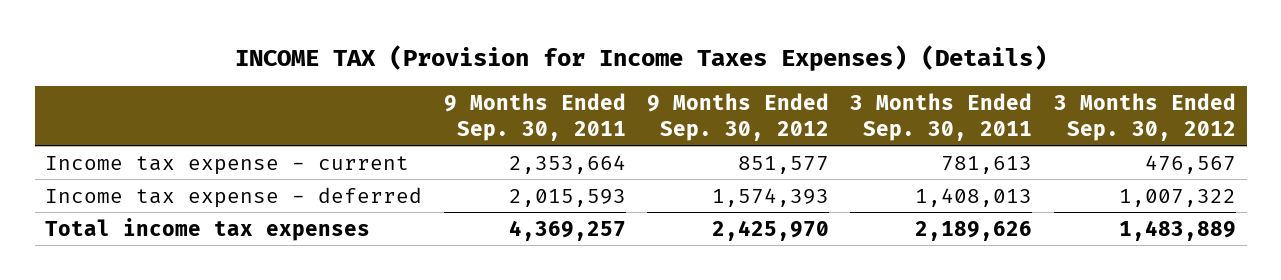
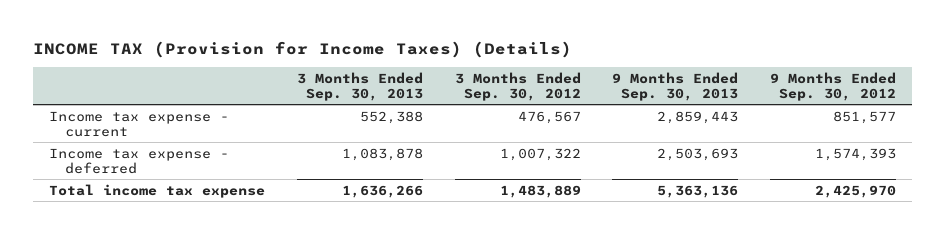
[234,45,1047,72] INCOME TAX (Provision for Income Taxes Expenses) (Details) -> [33,40,573,58] INCOME TAX (Provision for Income Taxes) (Details)
[443,93,626,141] 9 Months Ended Sep. 30, 2011 -> none
[850,93,1033,141] 3 Months Ended Sep. 30, 2011 -> none
none -> [297,71,424,101] 3 Months Ended Sep. 30, 2013
none -> [612,71,739,101] 9 Months Ended Sep. 30, 2013
[45,217,371,241] Total income tax expenses -> [49,183,266,198] Total income tax expense

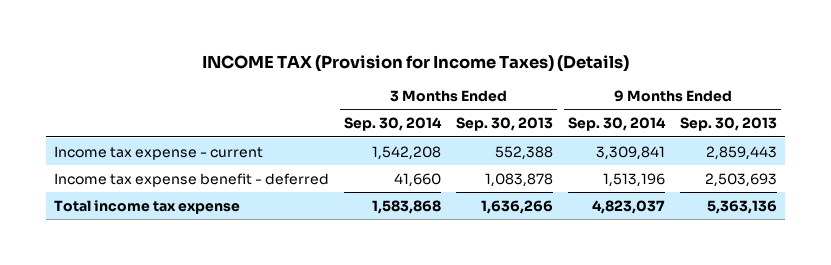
[454,71,581,101] 3 Months Ended Sep. 30, 2012 -> none
[770,71,897,101] 9 Months Ended Sep. 30, 2012 -> none
none -> [343,117,442,132] Sep. 30, 2014
none -> [568,117,667,132] Sep. 30, 2014
[49,147,230,174] Income tax expense - deferred -> [53,172,329,187] Income tax expense benefit - deferred

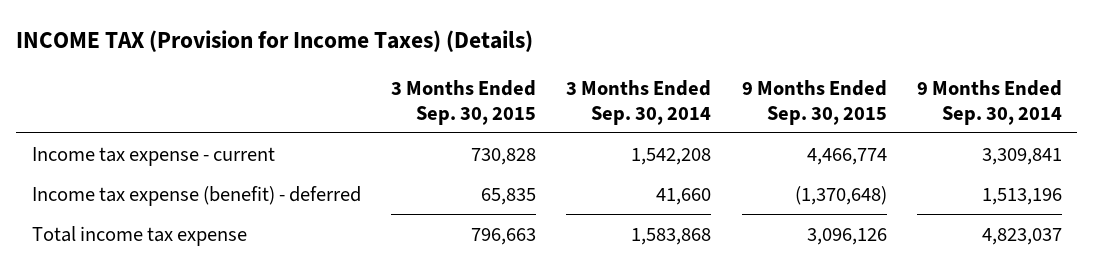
[456,117,554,132] Sep. 30, 2013 -> none
[680,117,778,132] Sep. 30, 2013 -> none
none -> [390,79,536,125] 3 Months Ended Sep. 30, 2015
none -> [741,79,887,125] 9 Months Ended Sep. 30, 2015
[53,172,329,187] Income tax expense benefit - deferred -> [31,185,361,206] Income tax expense (benefit) - deferred

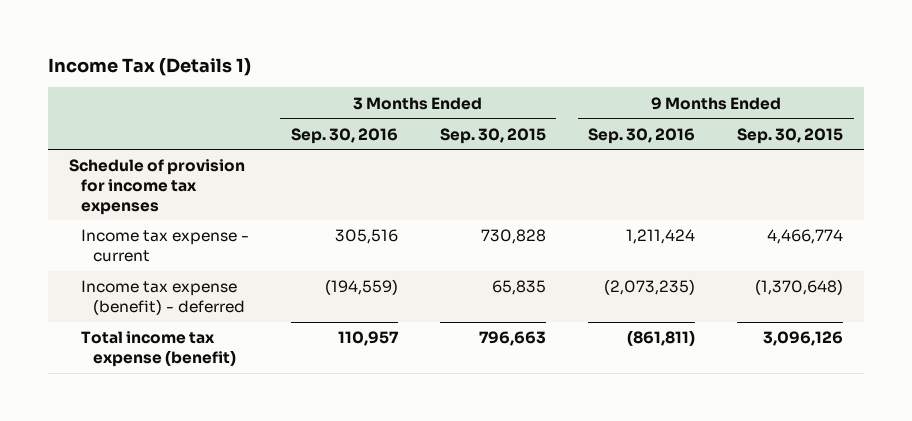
[16,29,534,52] INCOME TAX (Provision for Income Taxes) (Details) -> [47,57,251,76] Income Tax (Details 1)
[566,79,712,125] 3 Months Ended Sep. 30, 2014 -> none
[916,79,1062,125] 9 Months Ended Sep. 30, 2014 -> none
none -> [290,127,398,144] Sep. 30, 2016
none -> [588,127,696,144] Sep. 30, 2016
none -> [68,159,245,215] Schedule of provision for income tax expenses
[31,225,247,246] Total income tax expense -> [80,331,236,367] Total income tax expense (benefit)

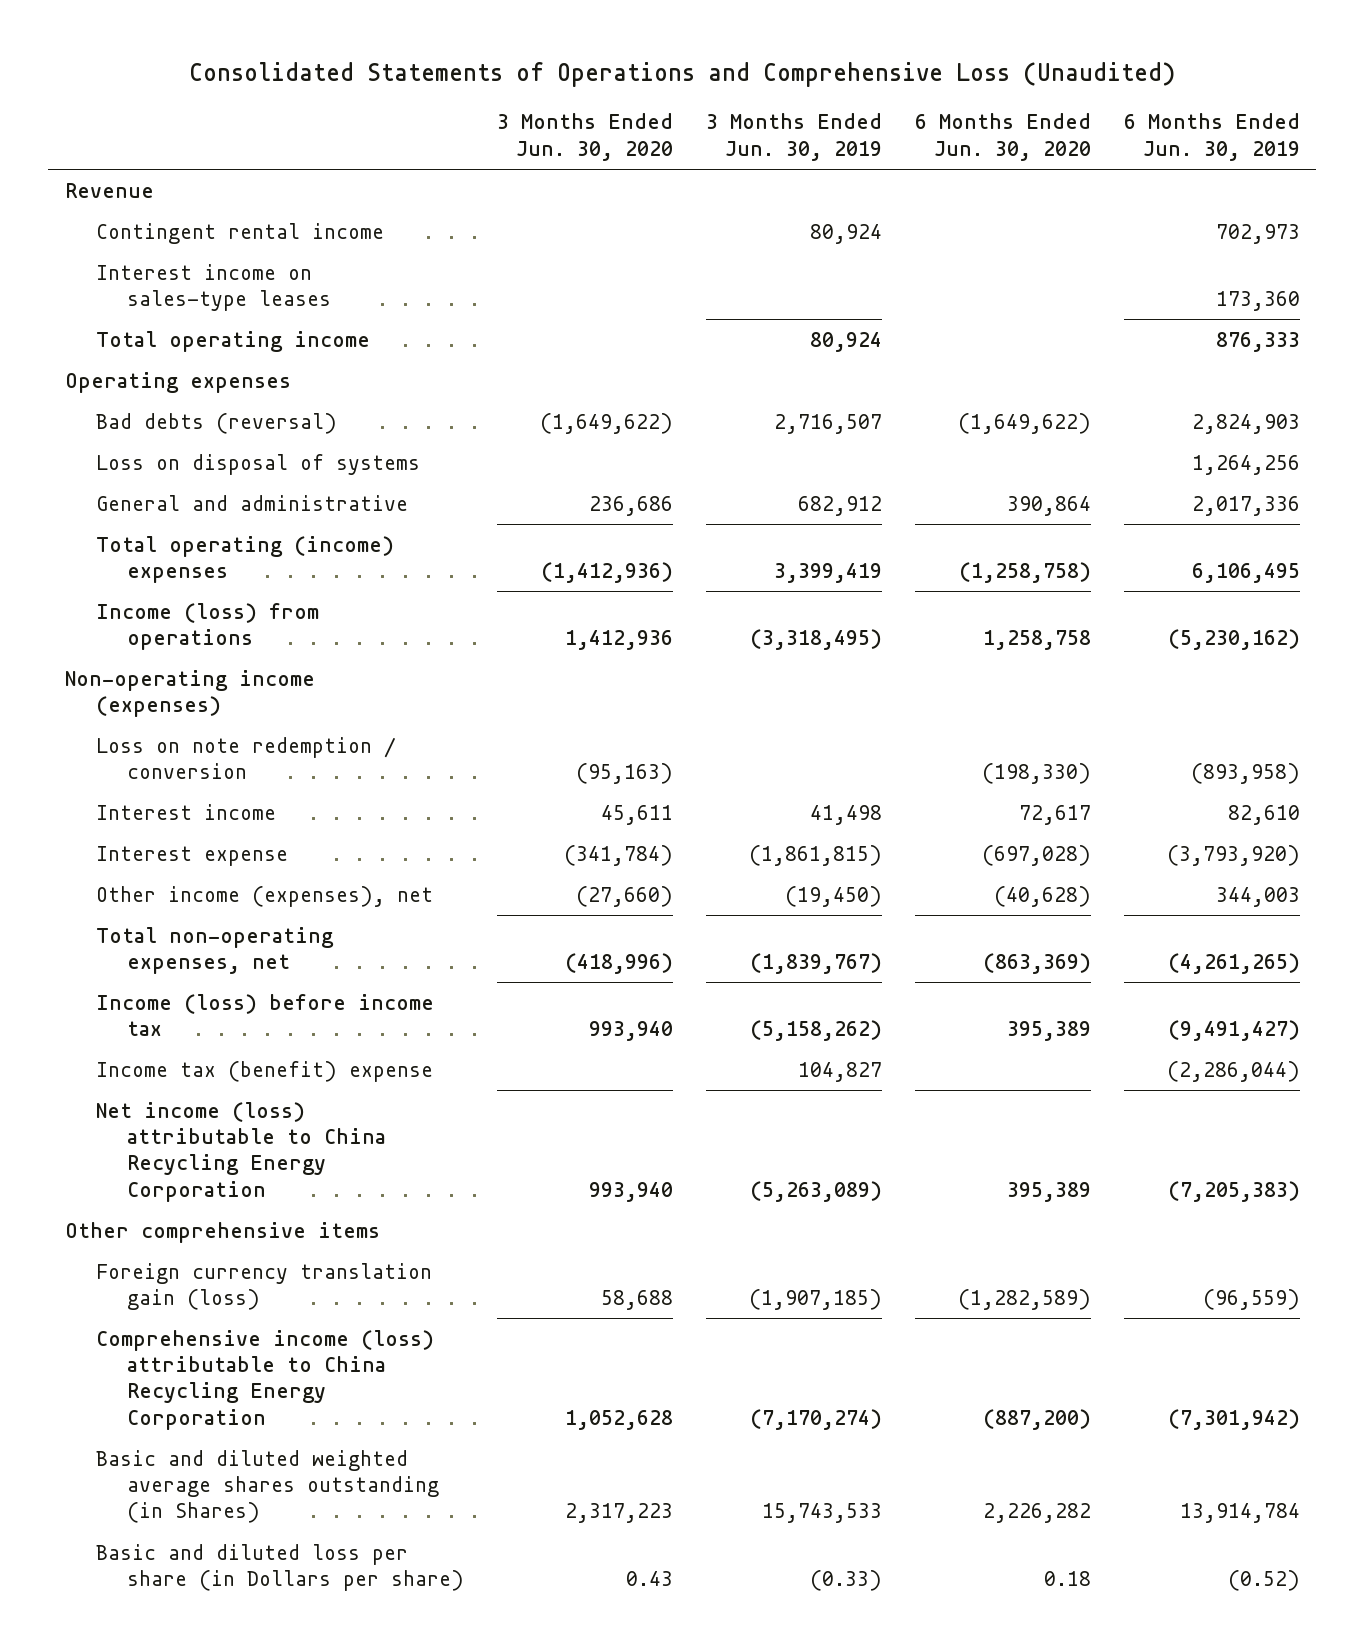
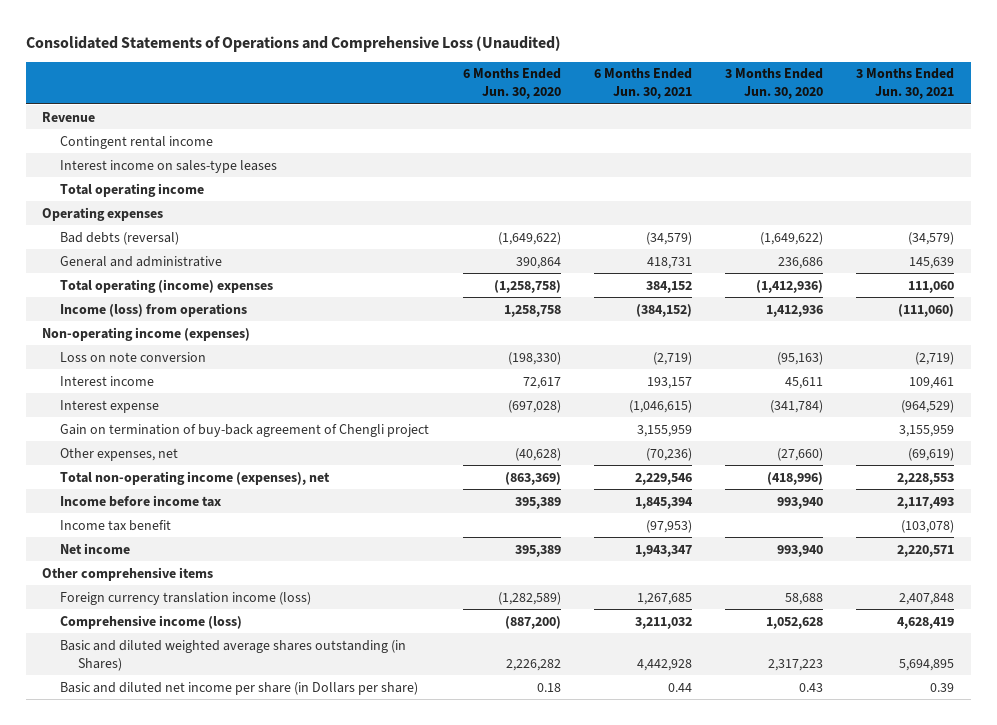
[705,113,882,161] 3 Months Ended Jun. 30, 2019 -> none
[1123,113,1300,161] 6 Months Ended Jun. 30, 2019 -> none
none -> [593,68,692,100] 6 Months Ended Jun. 30, 2021
none -> [856,68,955,100] 3 Months Ended Jun. 30, 2021
[95,453,420,475] Loss on disposal of systems -> none
[95,736,396,780] Loss on note redemption / conversion -> [60,351,207,362] Loss on note conversion
none -> [60,423,430,437] Gain on termination of buy-back agreement of Chengli project
[95,885,433,907] Other income (expenses), net -> [60,447,179,461] Other expenses, net
[95,926,334,975] Total non-operating expenses, net -> [60,470,331,485] Total non-operating income (expenses), net
[95,993,434,1037] Income (loss) before income tax -> [60,494,222,507] Income before income tax
[95,1060,433,1082] Income tax (benefit) expense -> [60,519,172,531] Income tax benefit
[95,1101,386,1202] Net income (loss) attributable to China Recycling Energy Corporation -> [60,542,131,554] Net income
[95,1262,432,1311] Foreign currency translation gain (loss) -> [60,591,312,605] Foreign currency translation income (loss)
[95,1329,434,1430] Comprehensive income (loss) attributable to China Recycling Energy Corporation -> [60,614,243,629] Comprehensive income (loss)
[95,1543,464,1592] Basic and diluted loss per share (in Dollars per share) -> [60,681,419,695] Basic and diluted net income per share (in Dollars per share)

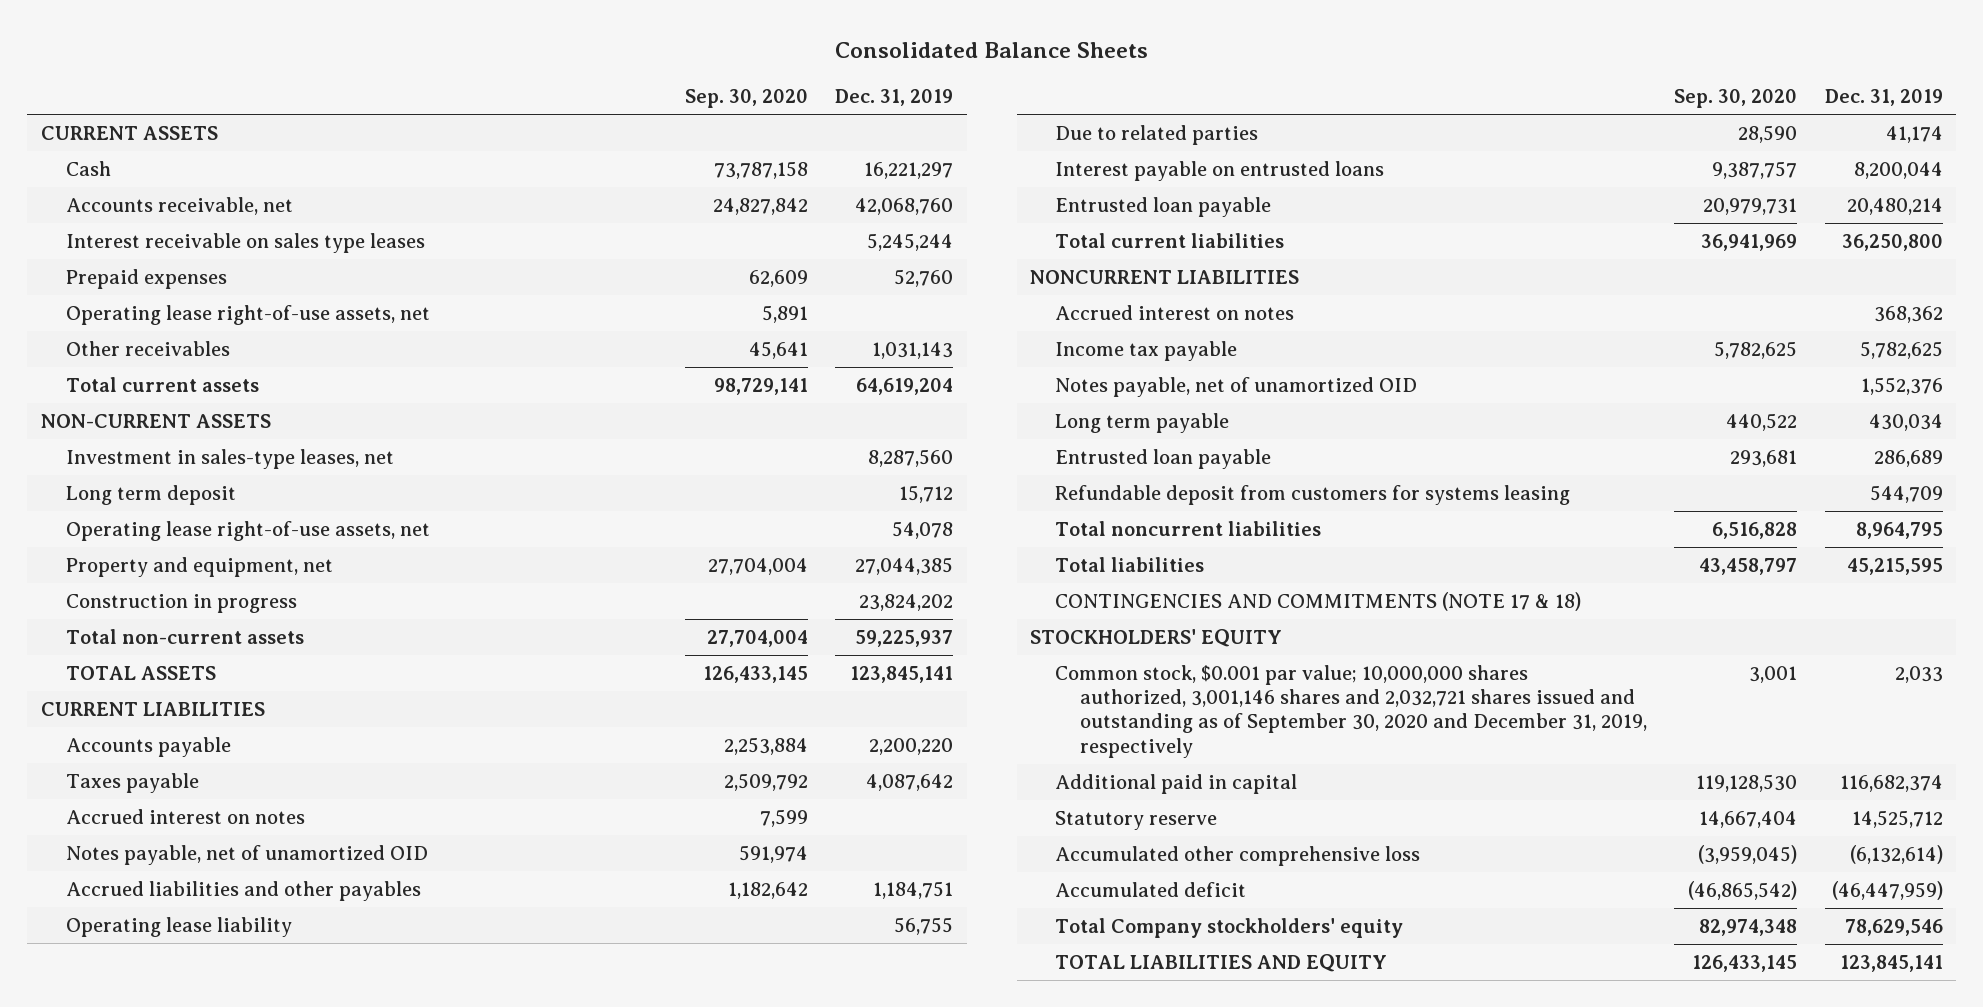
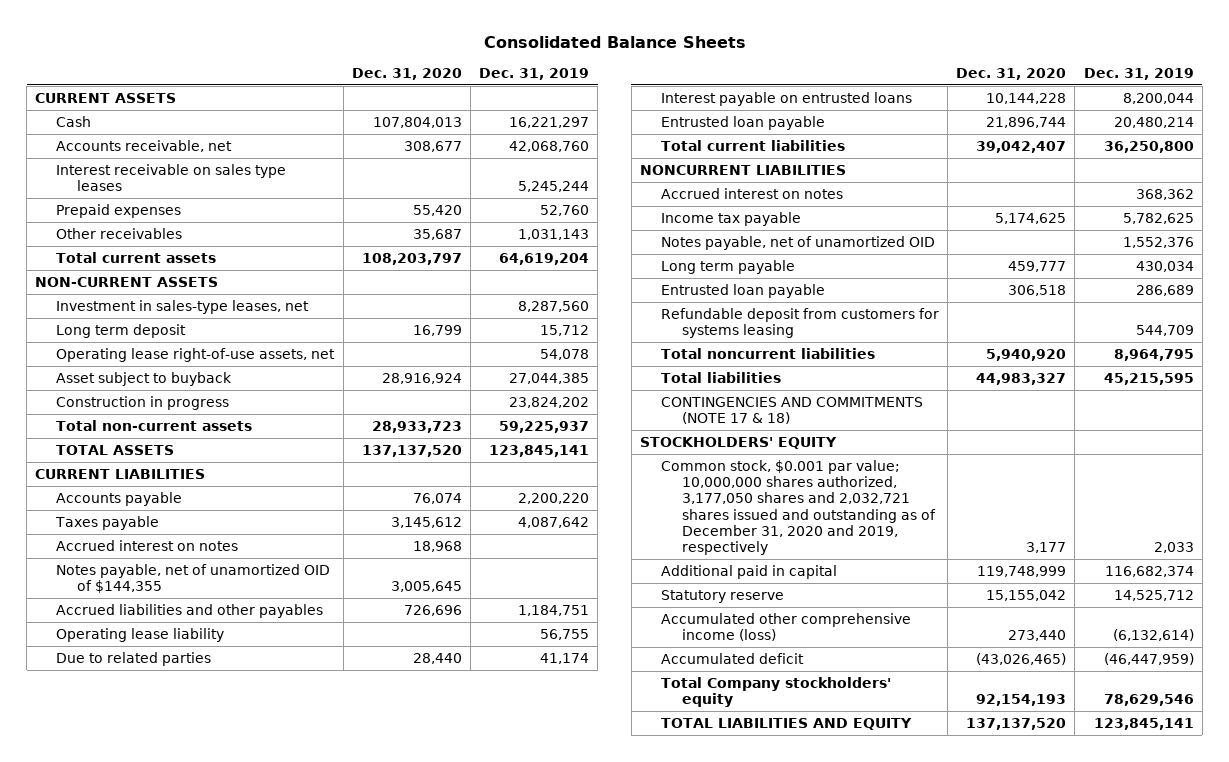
[684,89,808,109] Sep. 30, 2020 -> none
none -> [351,67,462,80] Dec. 31, 2020
[65,304,430,325] Operating lease right-of-use assets, net -> none
[65,556,333,577] Property and equipment, net -> [56,371,233,386] Asset subject to buyback
[65,844,428,865] Notes payable, net of unamortized OID -> [56,563,331,594] Notes payable, net of unamortized OID of $144,355
[1055,664,1648,758] Common stock, $0.001 par value; 10,000,000 shares authorized, 3,001,146 shares and 2,032,721 shares issued and outstanding as of September 30, 2020 and December 31, 2019, respectively -> [660,459,936,555] Common stock, $0.001 par value; 10,000,000 shares authorized, 3,177,050 shares and 2,032,721 shares issued and outstanding as of December 31, 2020 and 2019, respectively
[1055,845,1421,866] Accumulated other comprehensive loss -> [660,612,911,642] Accumulated other comprehensive income (loss)

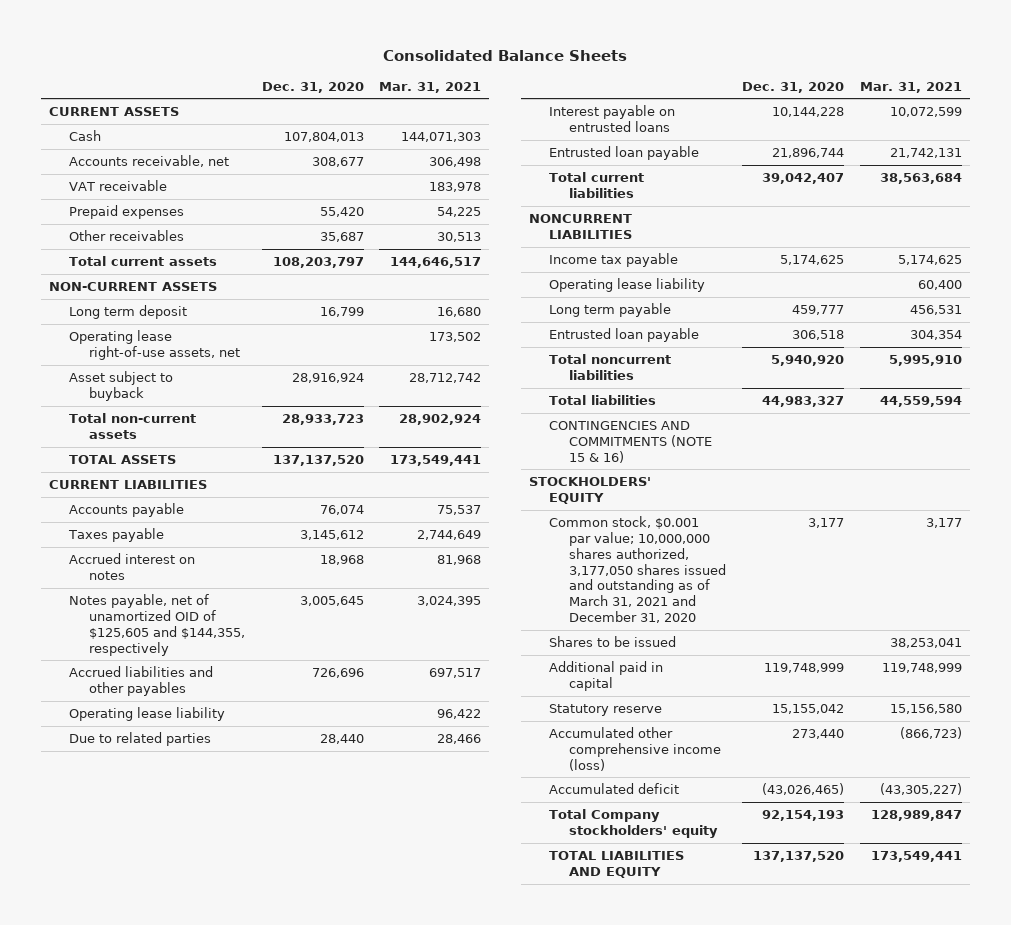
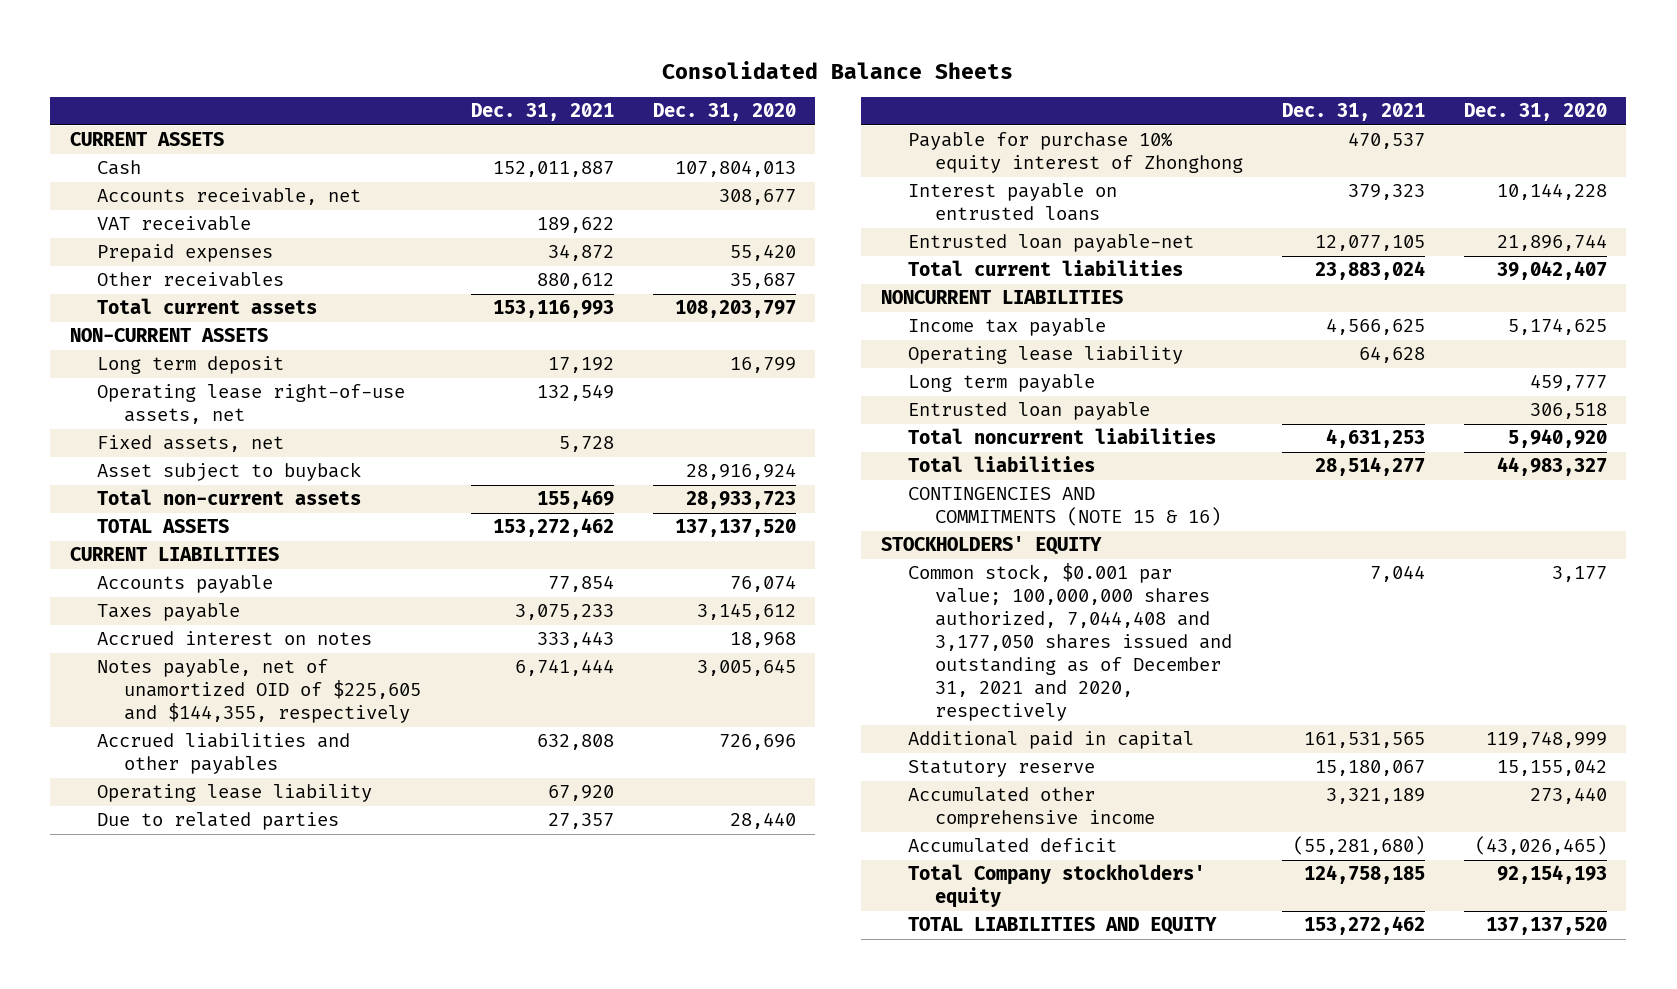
[379,81,482,93] Mar. 31, 2021 -> none
none -> [470,103,614,122] Dec. 31, 2021
none -> [96,435,284,453] Fixed assets, net
[68,594,245,656] Notes payable, net of unamortized OID of $125,605 and $144,355, respectively -> [96,659,421,724] Notes payable, net of unamortized OID of $225,605 and $144,355, respectively
none -> [907,132,1243,174] Payable for purchase 10% equity interest of Zhonghong
[549,146,700,161] Entrusted loan payable -> [907,234,1194,253] Entrusted loan payable-net
[549,636,677,648] Shares to be issued -> none
[549,516,727,624] Common stock, $0.001 par value; 10,000,000 shares authorized, 3,177,050 shares issued and outstanding as of March 31, 2021 and December 31, 2020 -> [907,563,1232,722] Common stock, $0.001 par value; 100,000,000 shares authorized, 7,044,408 and 3,177,050 shares issued and outstanding as of December 31, 2021 and 2020, respectively
[549,727,722,771] Accumulated other comprehensive income (loss) -> [907,787,1155,829] Accumulated other comprehensive income

